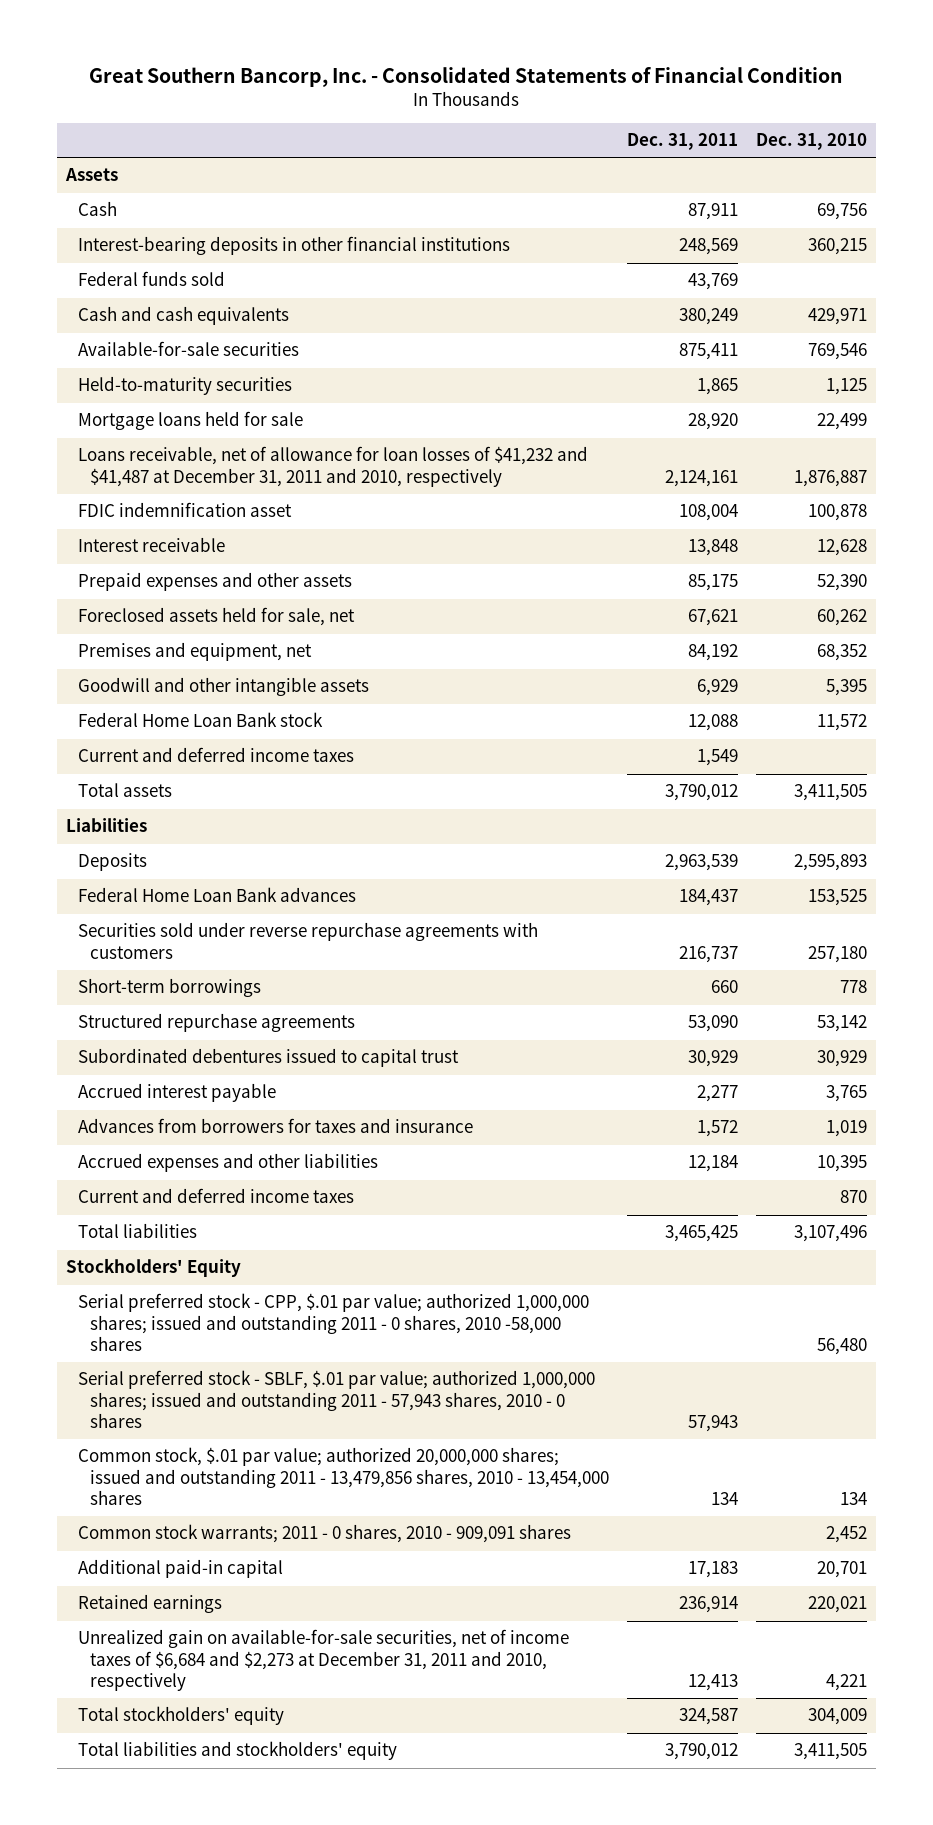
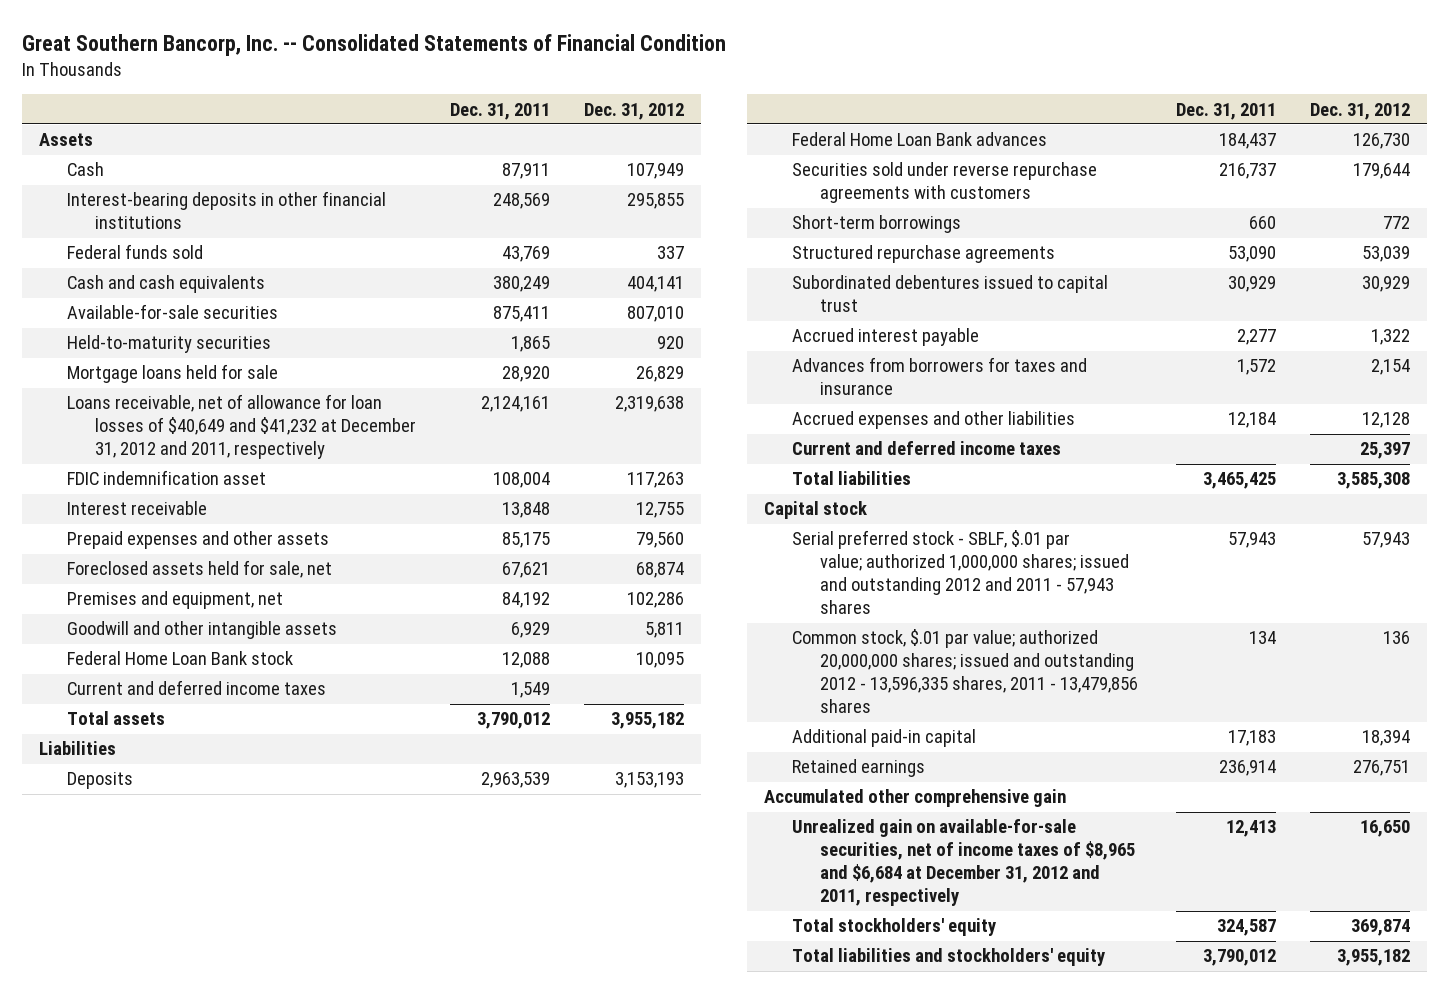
[89,66,844,87] Great Southern Bancorp, Inc. - Consolidated Statements of Financial Condition -> [21,33,726,56] Great Southern Bancorp, Inc. -- Consolidated Statements of Financial Condition
[755,132,867,150] Dec. 31, 2010 -> none
none -> [583,102,684,120] Dec. 31, 2012
[77,446,588,487] Loans receivable, net of allowance for loan losses of $41,232 and $41,487 at December 31, 2011 and 2010, respectively -> [66,394,416,460] Loans receivable, net of allowance for loan losses of $40,649 and $41,232 at December 31, 2012 and 2011, respectively
[65,1258,241,1278] Stockholders' Equity -> none
[77,1293,589,1352] Serial preferred stock - CPP, $.01 par value; authorized 1,000,000 shares; issued and outstanding 2011 - 0 shares, 2010 -58,000 shares -> none
[77,1524,571,1544] Common stock warrants; 2011 - 0 shares, 2010 - 909,091 shares -> none
none -> [764,501,868,520] Capital stock
[77,1370,595,1429] Serial preferred stock - SBLF, $.01 par value; authorized 1,000,000 shares; issued and outstanding 2011 - 57,943 shares, 2010 - 0 shares -> [792,530,1130,615] Serial preferred stock - SBLF, $.01 par value; authorized 1,000,000 shares; issued and outstanding 2012 and 2011 - 57,943 shares
[77,1447,609,1506] Common stock, $.01 par value; authorized 20,000,000 shares; issued and outstanding 2011 - 13,479,856 shares, 2010 - 13,454,000 shares -> [792,629,1139,714] Common stock, $.01 par value; authorized 20,000,000 shares; issued and outstanding 2012 - 13,596,335 shares, 2011 - 13,479,856 shares
none -> [764,789,1067,808] Accumulated other comprehensive gain
[77,1629,569,1692] Unrealized gain on available-for-sale securities, net of income taxes of $6,684 and $2,273 at December 31, 2011 and 2010, respectively -> [792,819,1136,907] Unrealized gain on available-for-sale securities, net of income taxes of $8,965 and $6,684 at December 31, 2012 and 2011, respectively

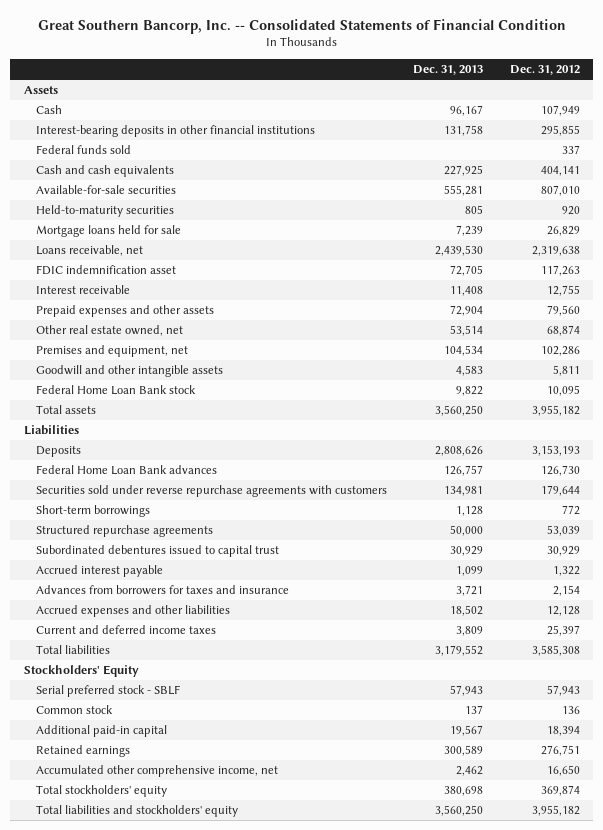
[449,102,550,120] Dec. 31, 2011 -> none
none -> [413,65,484,76] Dec. 31, 2013
[66,394,416,460] Loans receivable, net of allowance for loan losses of $40,649 and $41,232 at December 31, 2012 and 2011, respectively -> [35,245,143,257] Loans receivable, net
[66,560,332,579] Foreclosed assets held for sale, net -> [35,325,183,337] Other real estate owned, net
[66,680,326,696] Current and deferred income taxes -> none
[764,501,868,520] Capital stock -> none
none -> [23,665,139,678] Stockholders' Equity
[792,530,1130,615] Serial preferred stock - SBLF, $.01 par value; authorized 1,000,000 shares; issued and outstanding 2012 and 2011 - 57,943 shares -> [35,685,180,698] Serial preferred stock - SBLF
[792,629,1139,714] Common stock, $.01 par value; authorized 20,000,000 shares; issued and outstanding 2012 - 13,596,335 shares, 2011 - 13,479,856 shares -> [35,705,113,715] Common stock
[764,789,1067,808] Accumulated other comprehensive gain -> none
[792,819,1136,907] Unrealized gain on available-for-sale securities, net of income taxes of $8,965 and $6,684 at December 31, 2012 and 2011, respectively -> [35,765,278,778] Accumulated other comprehensive income, net

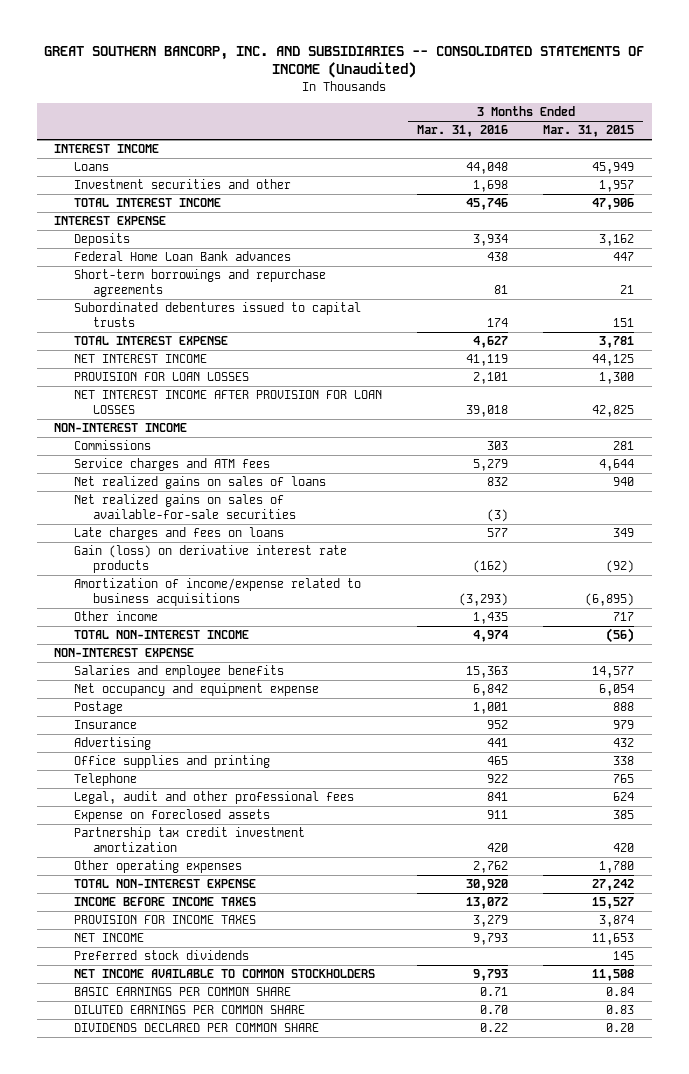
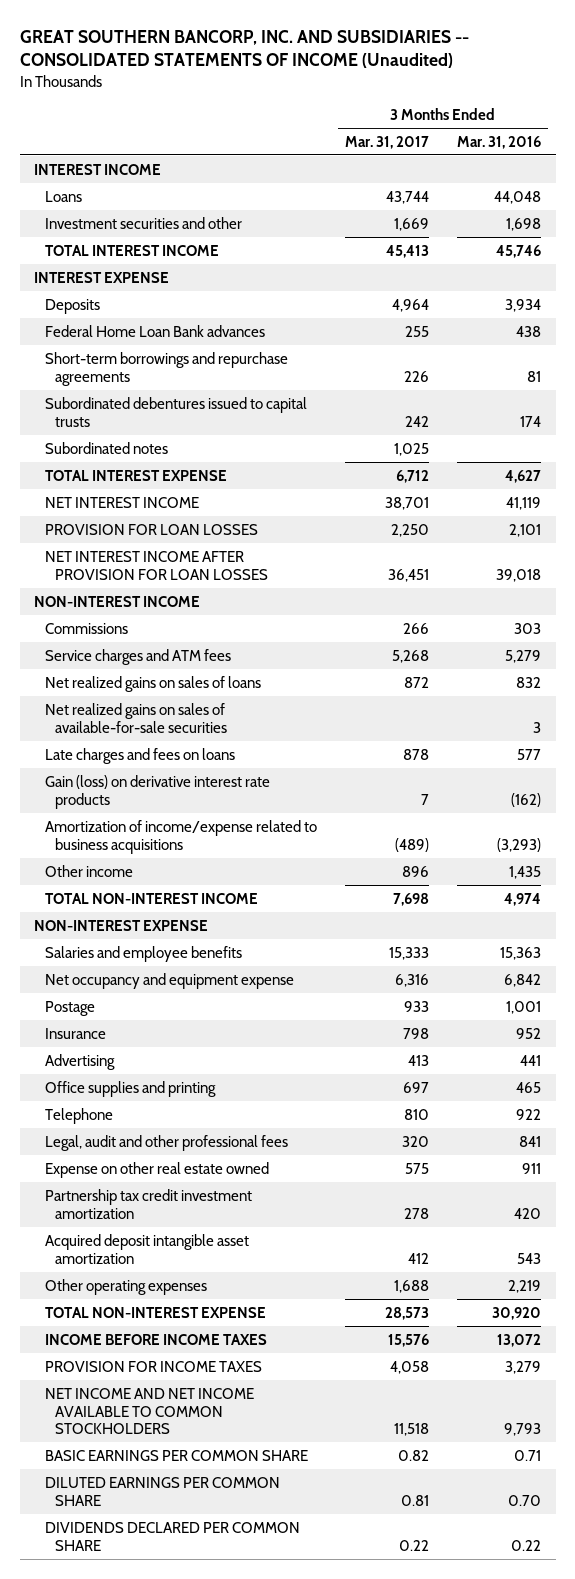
[543,125,635,138] Mar. 31, 2015 -> none
none -> [344,135,429,149] Mar. 31, 2017
none -> [44,441,168,454] Subordinated notes
[487,508,509,522] (3) -> [533,721,542,733] 3
[73,809,270,823] Expense on foreclosed assets -> [44,1161,269,1178] Expense on other real estate owned
none -> [44,1233,249,1264] Acquired deposit intangible asset amortization
[473,861,509,874] 2,762 -> [508,1279,542,1293] 2,219
[73,933,144,943] NET INCOME -> none
[73,950,249,961] Preferred stock dividends -> none
[73,969,375,979] NET INCOME AVAILABLE TO COMMON STOCKHOLDERS -> [44,1387,254,1435] NET INCOME AND NET INCOME AVAILABLE TO COMMON STOCKHOLDERS

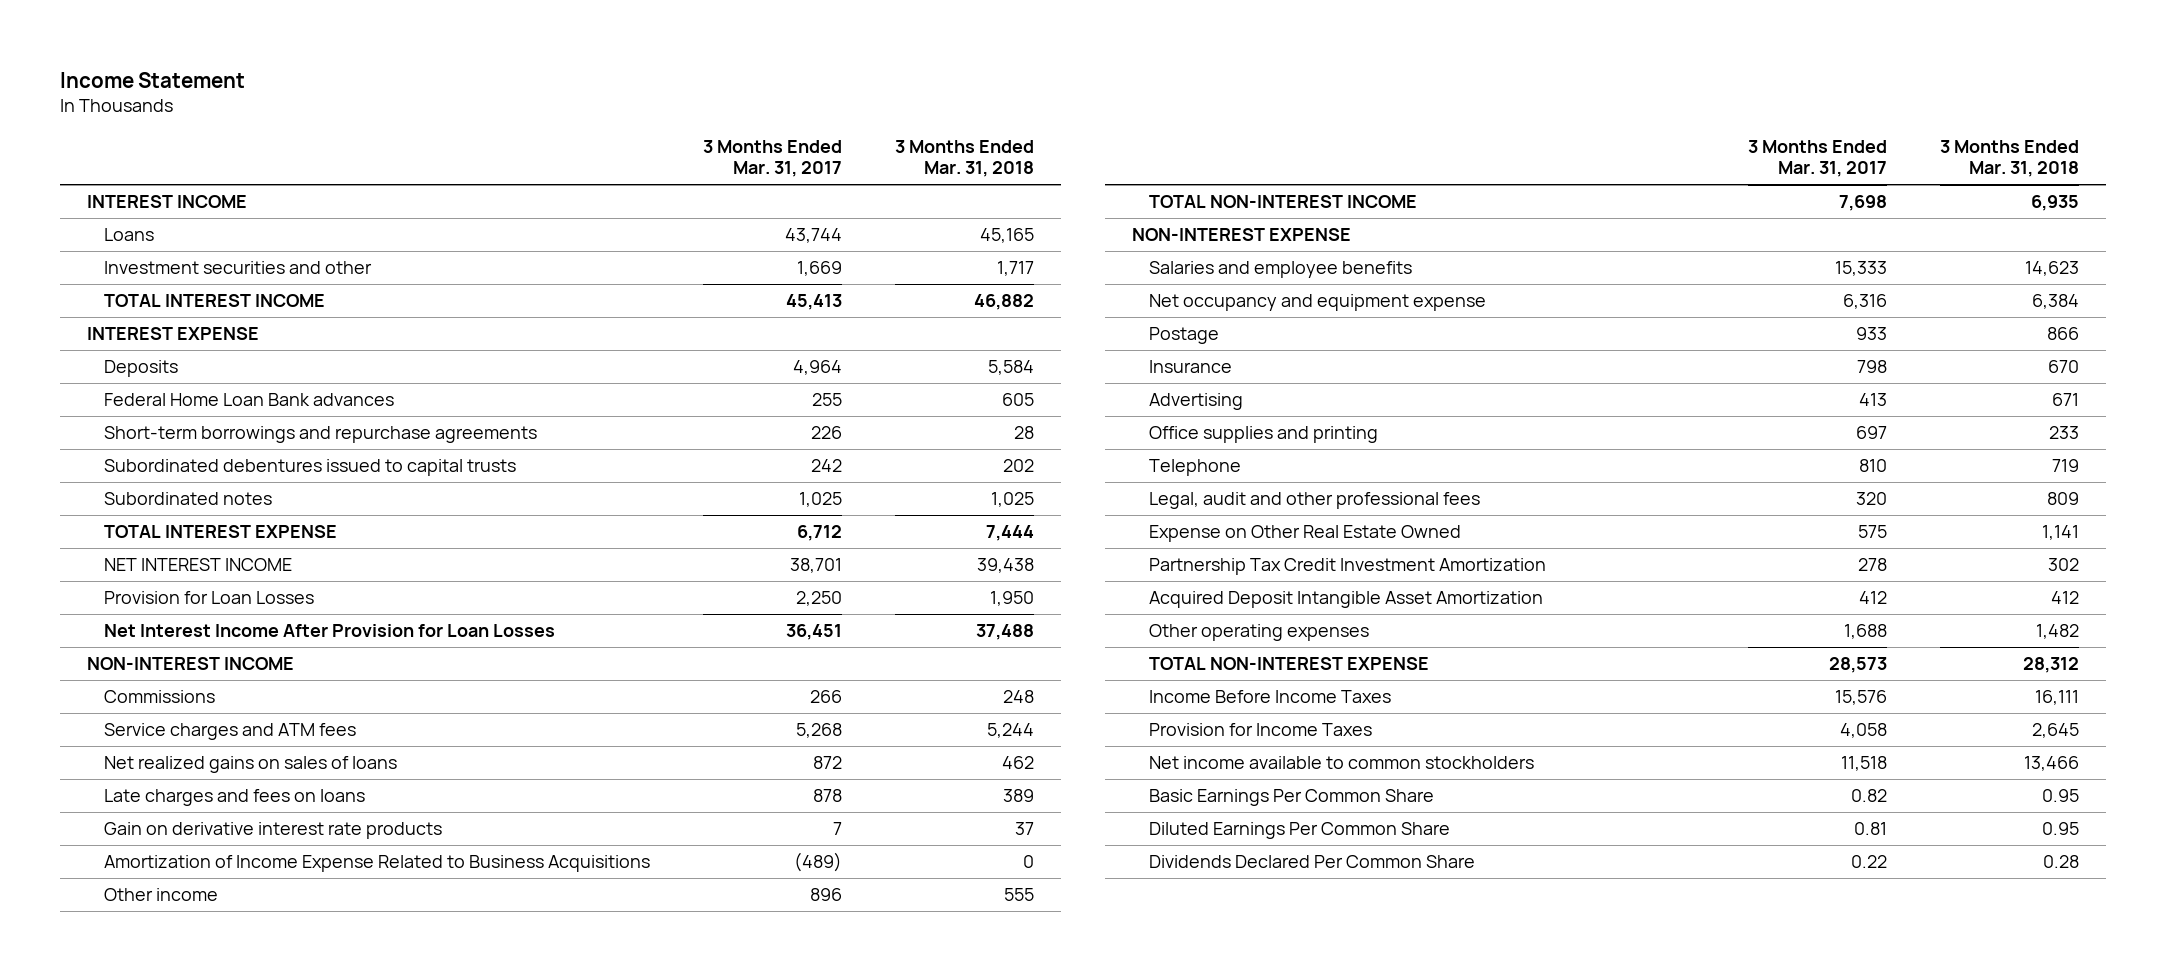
[19,30,469,69] GREAT SOUTHERN BANCORP, INC. AND SUBSIDIARIES -- CONSOLIDATED STATEMENTS OF INCOME (Unaudited) -> [60,71,246,88] Income Statement
[457,135,542,149] Mar. 31, 2016 -> none
none -> [895,140,1035,178] 3 Months Ended Mar. 31, 2018
[44,523,258,535] PROVISION FOR LOAN LOSSES -> [103,591,314,605] Provision for Loan Losses
[44,550,269,580] NET INTEREST INCOME AFTER PROVISION FOR LOAN LOSSES -> [103,624,555,638] Net Interest Income After Provision for Loan Losses
[44,702,228,733] Net realized gains on sales of available-for-sale securities -> none
[44,774,270,809] Gain (loss) on derivative interest rate products -> [103,822,442,840] Gain on derivative interest rate products
[44,819,317,854] Amortization of income/expense related to business acquisitions -> [103,855,650,873] Amortization of Income Expense Related to Business Acquisitions
[44,1161,269,1178] Expense on other real estate owned -> [1149,525,1462,543] Expense on Other Real Estate Owned
[44,1188,252,1219] Partnership tax credit investment amortization -> [1149,558,1547,576] Partnership Tax Credit Investment Amortization
[44,1233,249,1264] Acquired deposit intangible asset amortization -> [1149,591,1544,609] Acquired Deposit Intangible Asset Amortization
[44,1333,267,1345] INCOME BEFORE INCOME TAXES -> [1149,690,1392,704] Income Before Income Taxes
[44,1360,262,1372] PROVISION FOR INCOME TAXES -> [1149,723,1373,737] Provision for Income Taxes
[44,1387,254,1435] NET INCOME AND NET INCOME AVAILABLE TO COMMON STOCKHOLDERS -> [1149,756,1535,770] Net income available to common stockholders
[44,1449,308,1461] BASIC EARNINGS PER COMMON SHARE -> [1149,789,1435,807] Basic Earnings Per Common Share
[44,1476,280,1506] DILUTED EARNINGS PER COMMON SHARE -> [1149,822,1451,840] Diluted Earnings Per Common Share
[44,1521,300,1551] DIVIDENDS DECLARED PER COMMON SHARE -> [1149,855,1476,869] Dividends Declared Per Common Share

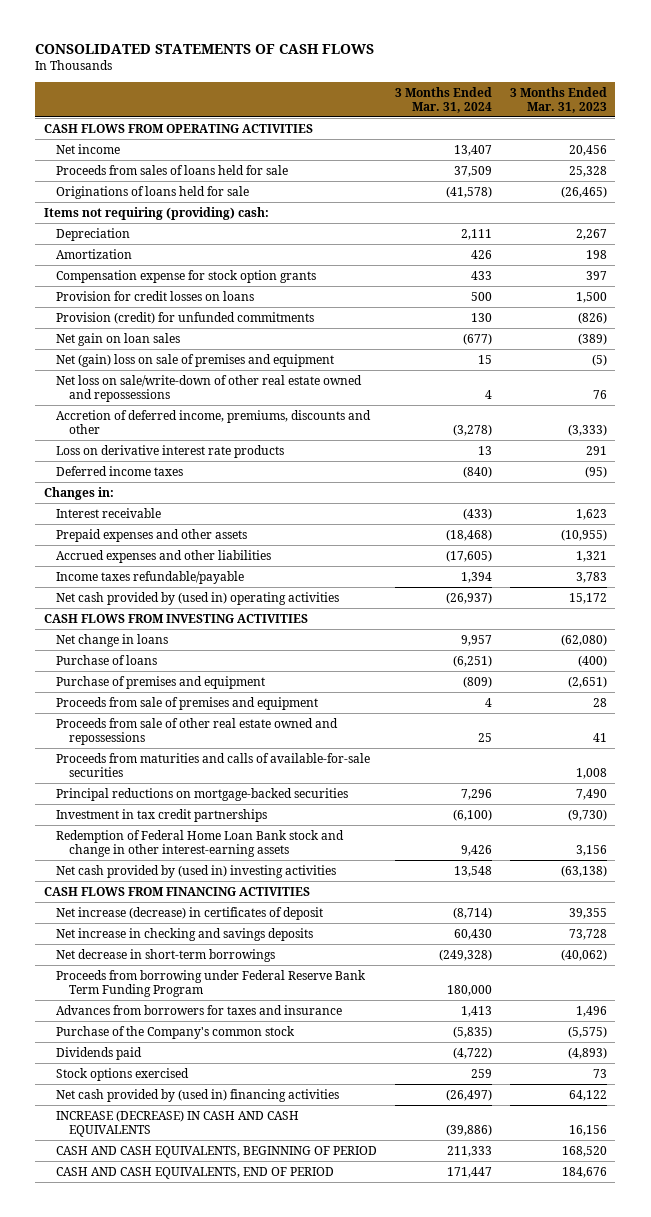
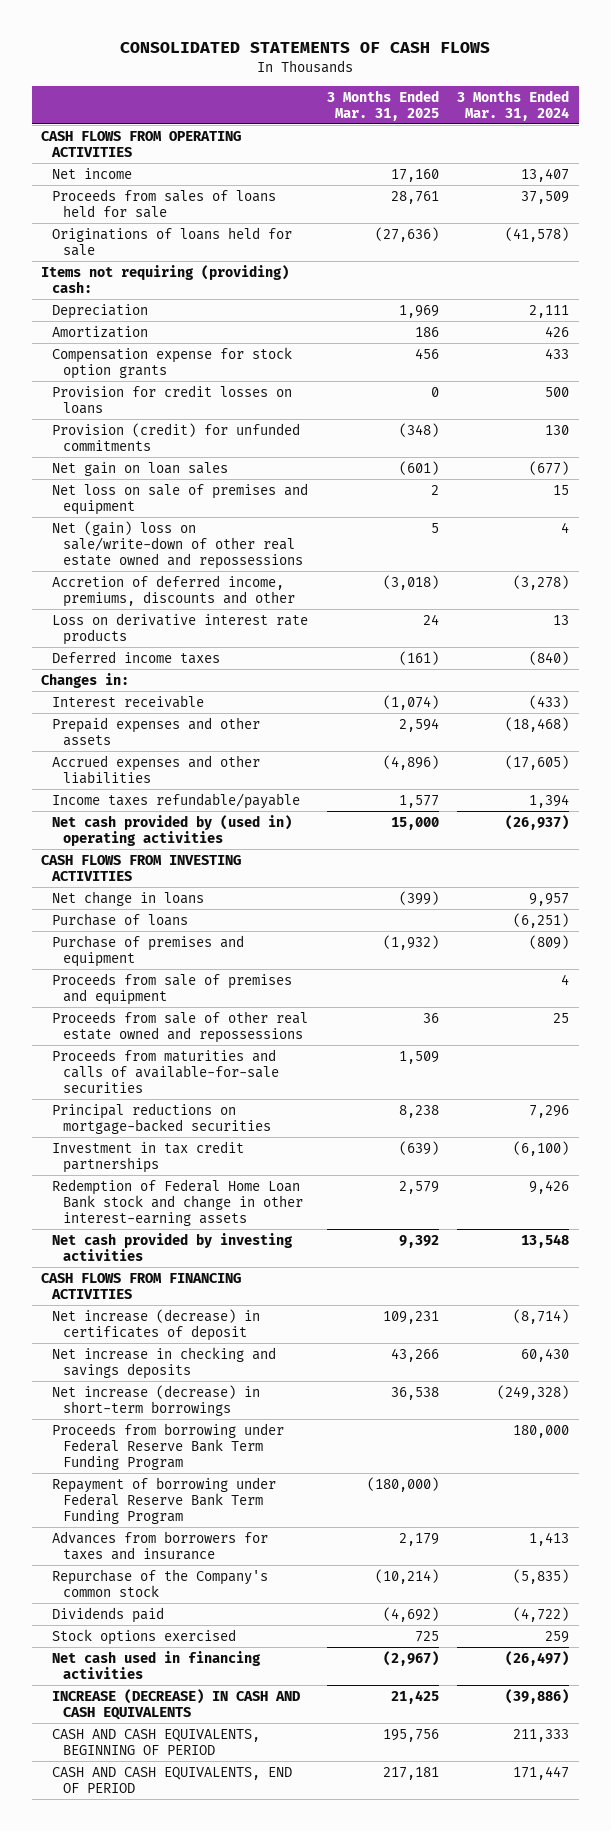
[509,86,607,113] 3 Months Ended Mar. 31, 2023 -> none
none -> [326,89,439,121] 3 Months Ended Mar. 31, 2025
[56,353,335,367] Net (gain) loss on sale of premises and equipment -> [52,482,309,516] Net loss on sale of premises and equipment
[56,374,363,402] Net loss on sale/write-down of other real estate owned and repossessions -> [52,520,304,570] Net (gain) loss on sale/write-down of other real estate owned and repossessions
[56,864,337,878] Net cash provided by (used in) investing activities -> [52,1232,294,1262] Net cash provided by investing activities
[56,948,276,962] Net decrease in short-term borrowings -> [52,1384,261,1417] Net increase (decrease) in short-term borrowings
none -> [52,1476,277,1525] Repayment of borrowing under Federal Reserve Bank Term Funding Program
[56,1025,296,1039] Purchase of the Company's common stock -> [52,1568,269,1598] Repurchase of the Company's common stock
[56,1088,340,1102] Net cash provided by (used in) financing activities -> [52,1650,262,1680] Net cash used in financing activities

